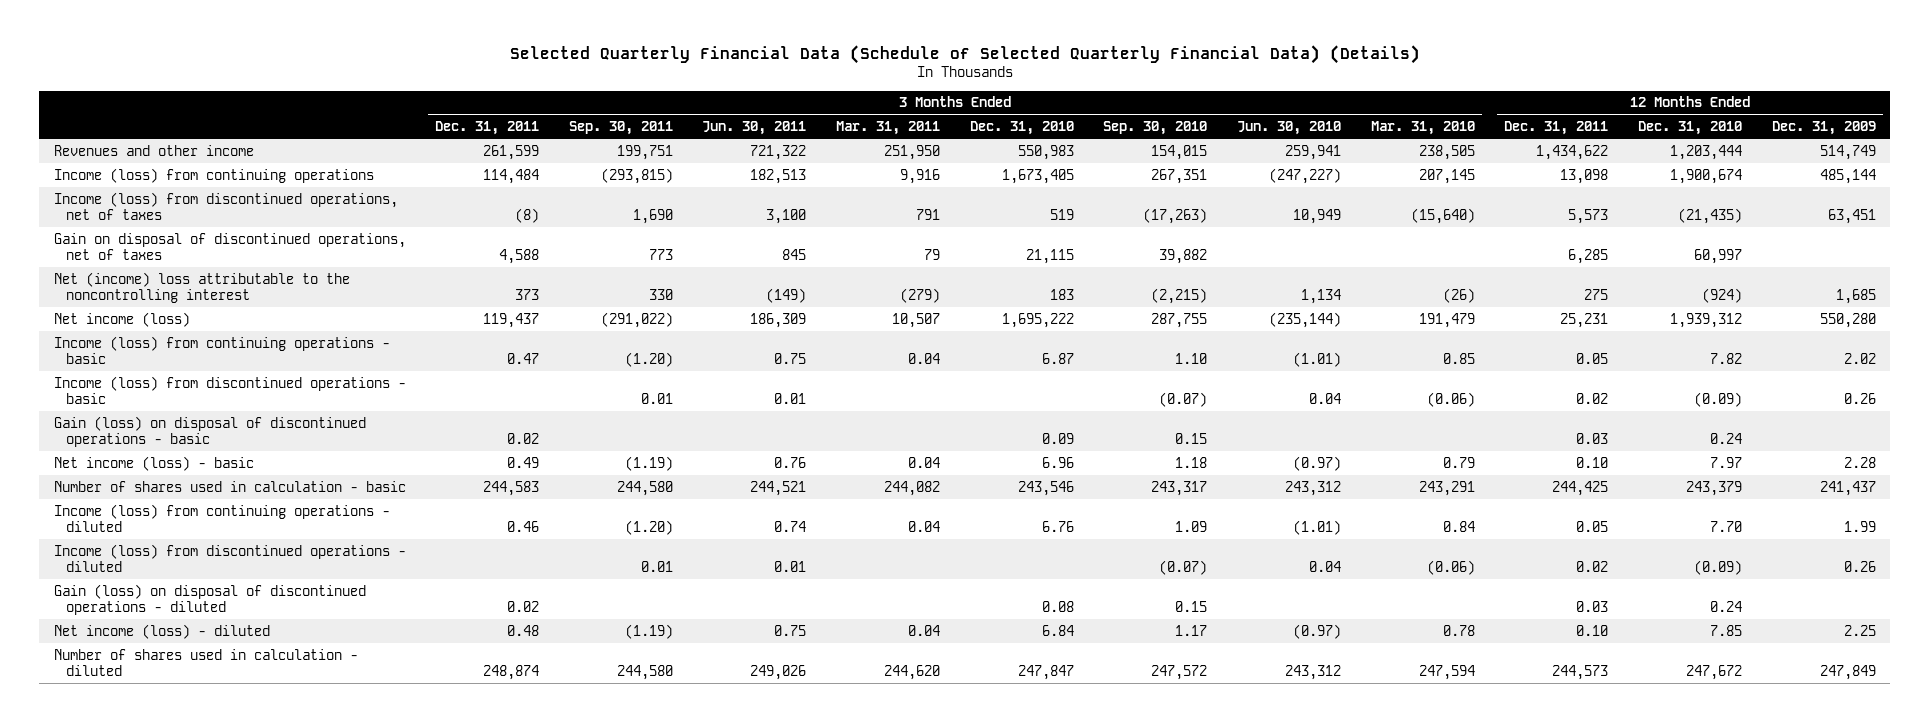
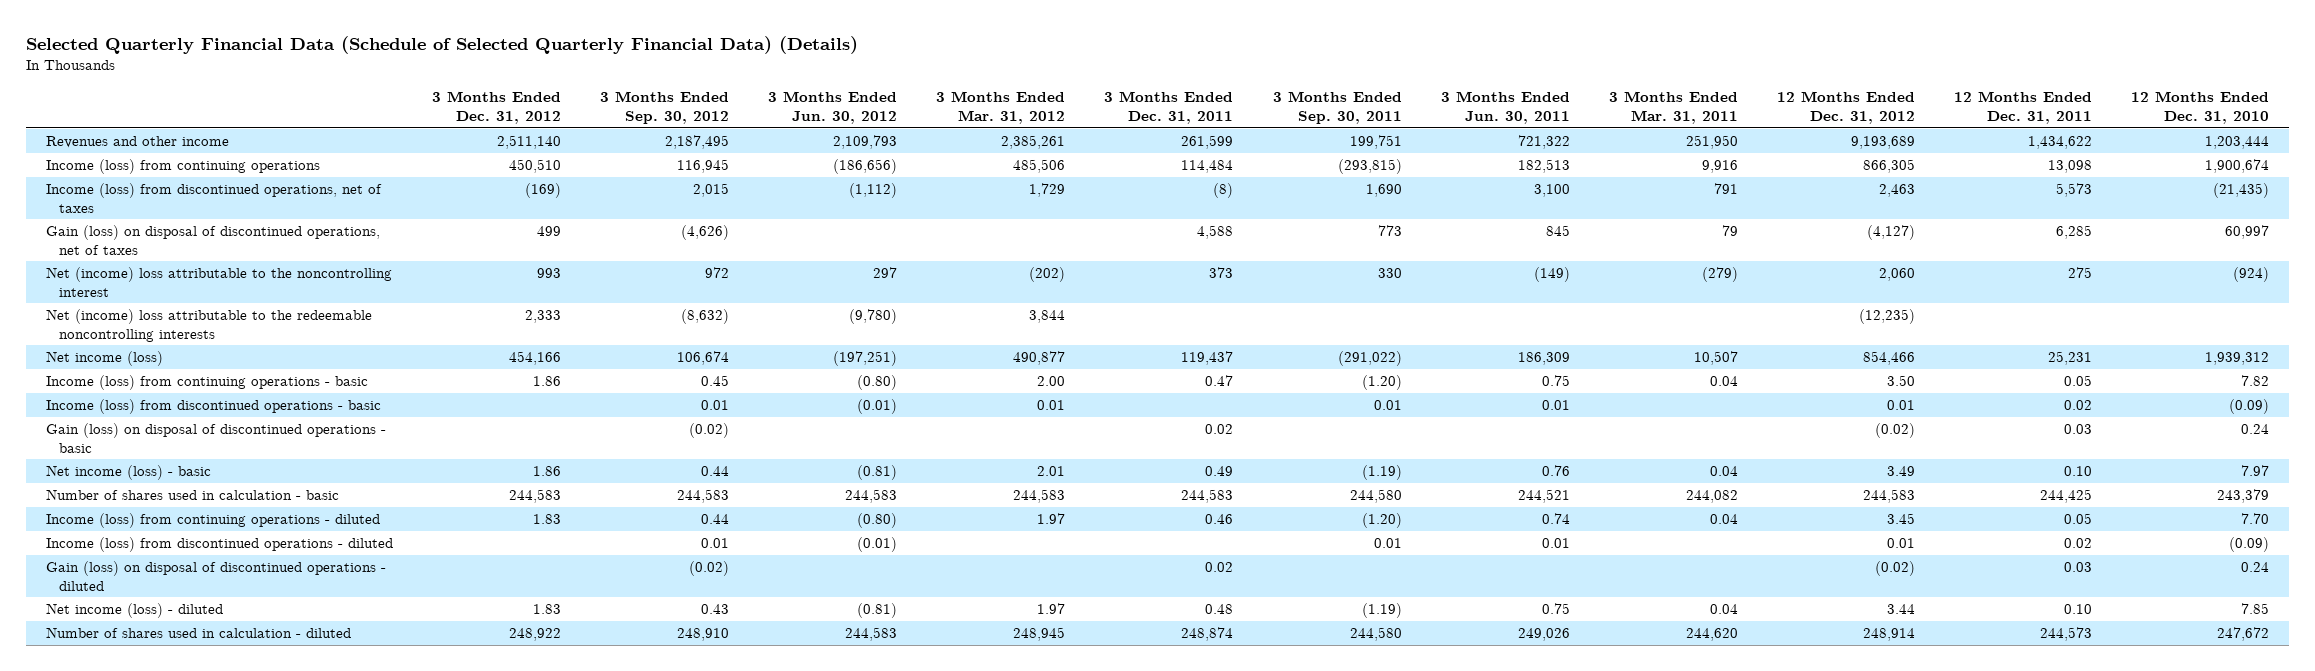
[969,120,1074,135] Dec. 31, 2010 -> none
[1103,120,1208,135] Sep. 30, 2010 -> none
[1237,120,1342,135] Jun. 30, 2010 -> none
[1370,120,1475,135] Mar. 31, 2010 -> none
[1771,120,1876,135] Dec. 31, 2009 -> none
none -> [432,91,562,125] 3 Months Ended Dec. 31, 2012
none -> [600,91,730,125] 3 Months Ended Sep. 30, 2012
none -> [768,91,898,125] 3 Months Ended Jun. 30, 2012
none -> [936,91,1066,125] 3 Months Ended Mar. 31, 2012
none -> [1776,91,1915,125] 12 Months Ended Dec. 31, 2012
[53,232,406,260] Gain on disposal of discontinued operations, net of taxes -> [46,224,381,255] Gain (loss) on disposal of discontinued operations, net of taxes
none -> [46,308,373,342] Net (income) loss attributable to the redeemable noncontrolling interests

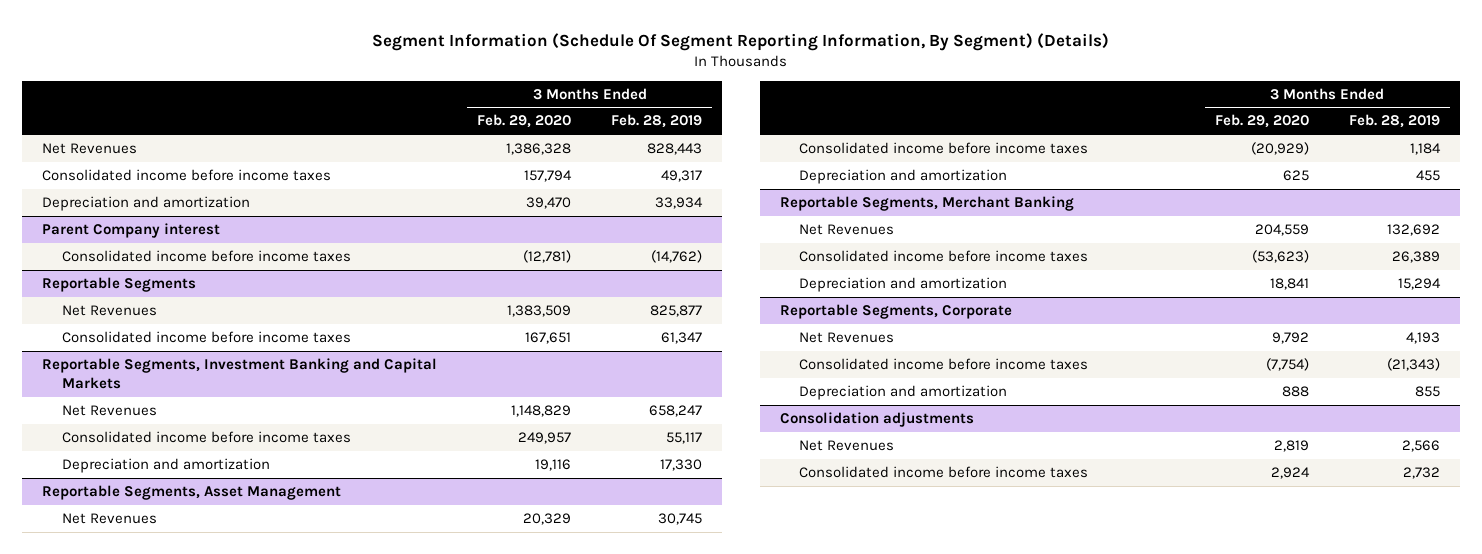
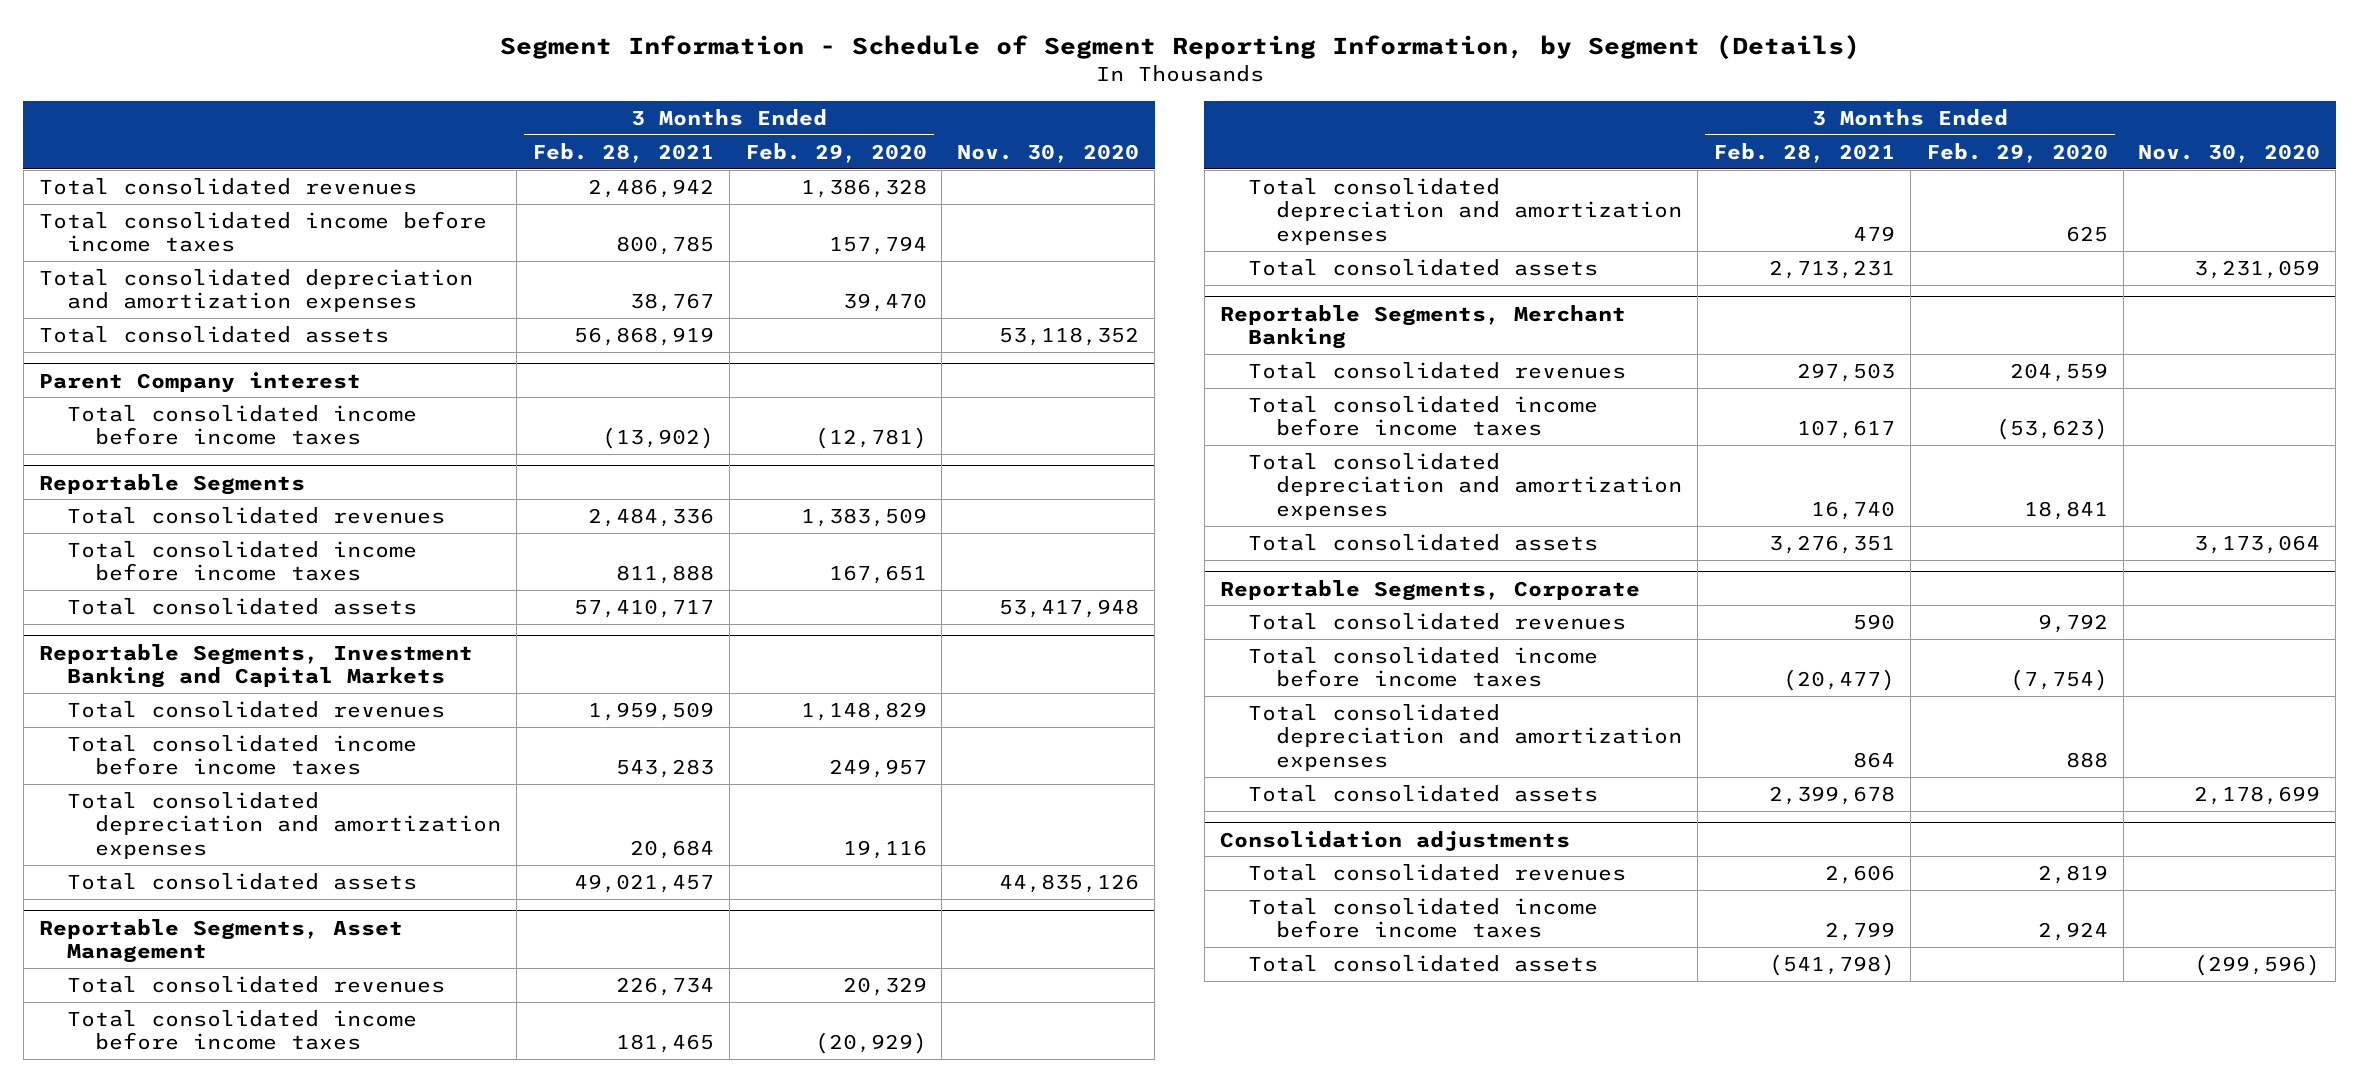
[371,32,1109,51] Segment Information (Schedule Of Segment Reporting Information, By Segment) (Details) -> [499,35,1860,61] Segment Information - Schedule of Segment Reporting Information, by Segment (Details)
[611,114,703,129] Feb. 28, 2019 -> none
none -> [531,142,714,163] Feb. 28, 2021
none -> [957,143,1140,163] Nov. 30, 2020
[42,143,138,155] Net Revenues -> [38,177,417,195] Total consolidated revenues
[42,169,332,182] Consolidated income before income taxes -> [38,210,487,253] Total consolidated income before income taxes
[42,196,251,212] Depreciation and amortization -> [38,268,473,313] Total consolidated depreciation and amortization expenses
none -> [38,325,389,343] Total consolidated assets
[62,250,352,263] Consolidated income before income taxes -> [66,404,417,446] Total consolidated income before income taxes
[62,305,158,317] Net Revenues -> [66,506,445,524] Total consolidated revenues
[62,331,352,344] Consolidated income before income taxes -> [66,540,417,582] Total consolidated income before income taxes
none -> [66,597,417,615] Total consolidated assets
[62,405,158,417] Net Revenues -> [66,700,445,718] Total consolidated revenues
[62,431,352,444] Consolidated income before income taxes -> [66,734,417,776] Total consolidated income before income taxes
[62,458,271,474] Depreciation and amortization -> [66,791,502,859] Total consolidated depreciation and amortization expenses
none -> [66,872,417,890] Total consolidated assets
[62,513,158,525] Net Revenues -> [66,975,445,993] Total consolidated revenues
[799,142,1089,155] Consolidated income before income taxes -> [66,1009,417,1051] Total consolidated income before income taxes
[799,169,1008,185] Depreciation and amortization -> [1248,177,1683,245] Total consolidated depreciation and amortization expenses
none -> [1248,258,1599,276] Total consolidated assets
[799,224,895,236] Net Revenues -> [1248,361,1627,379] Total consolidated revenues
[799,250,1089,263] Consolidated income before income taxes -> [1248,395,1599,437] Total consolidated income before income taxes
[799,277,1008,293] Depreciation and amortization -> [1248,452,1683,520] Total consolidated depreciation and amortization expenses
none -> [1248,533,1599,551] Total consolidated assets
[799,332,895,344] Net Revenues -> [1248,612,1627,630] Total consolidated revenues
[799,358,1089,371] Consolidated income before income taxes -> [1248,646,1599,688] Total consolidated income before income taxes
[799,385,1008,401] Depreciation and amortization -> [1248,703,1683,771] Total consolidated depreciation and amortization expenses
none -> [1248,784,1599,802] Total consolidated assets
[799,440,895,452] Net Revenues -> [1248,863,1627,881] Total consolidated revenues
[799,466,1089,479] Consolidated income before income taxes -> [1248,897,1599,939] Total consolidated income before income taxes
none -> [1248,954,1599,972] Total consolidated assets

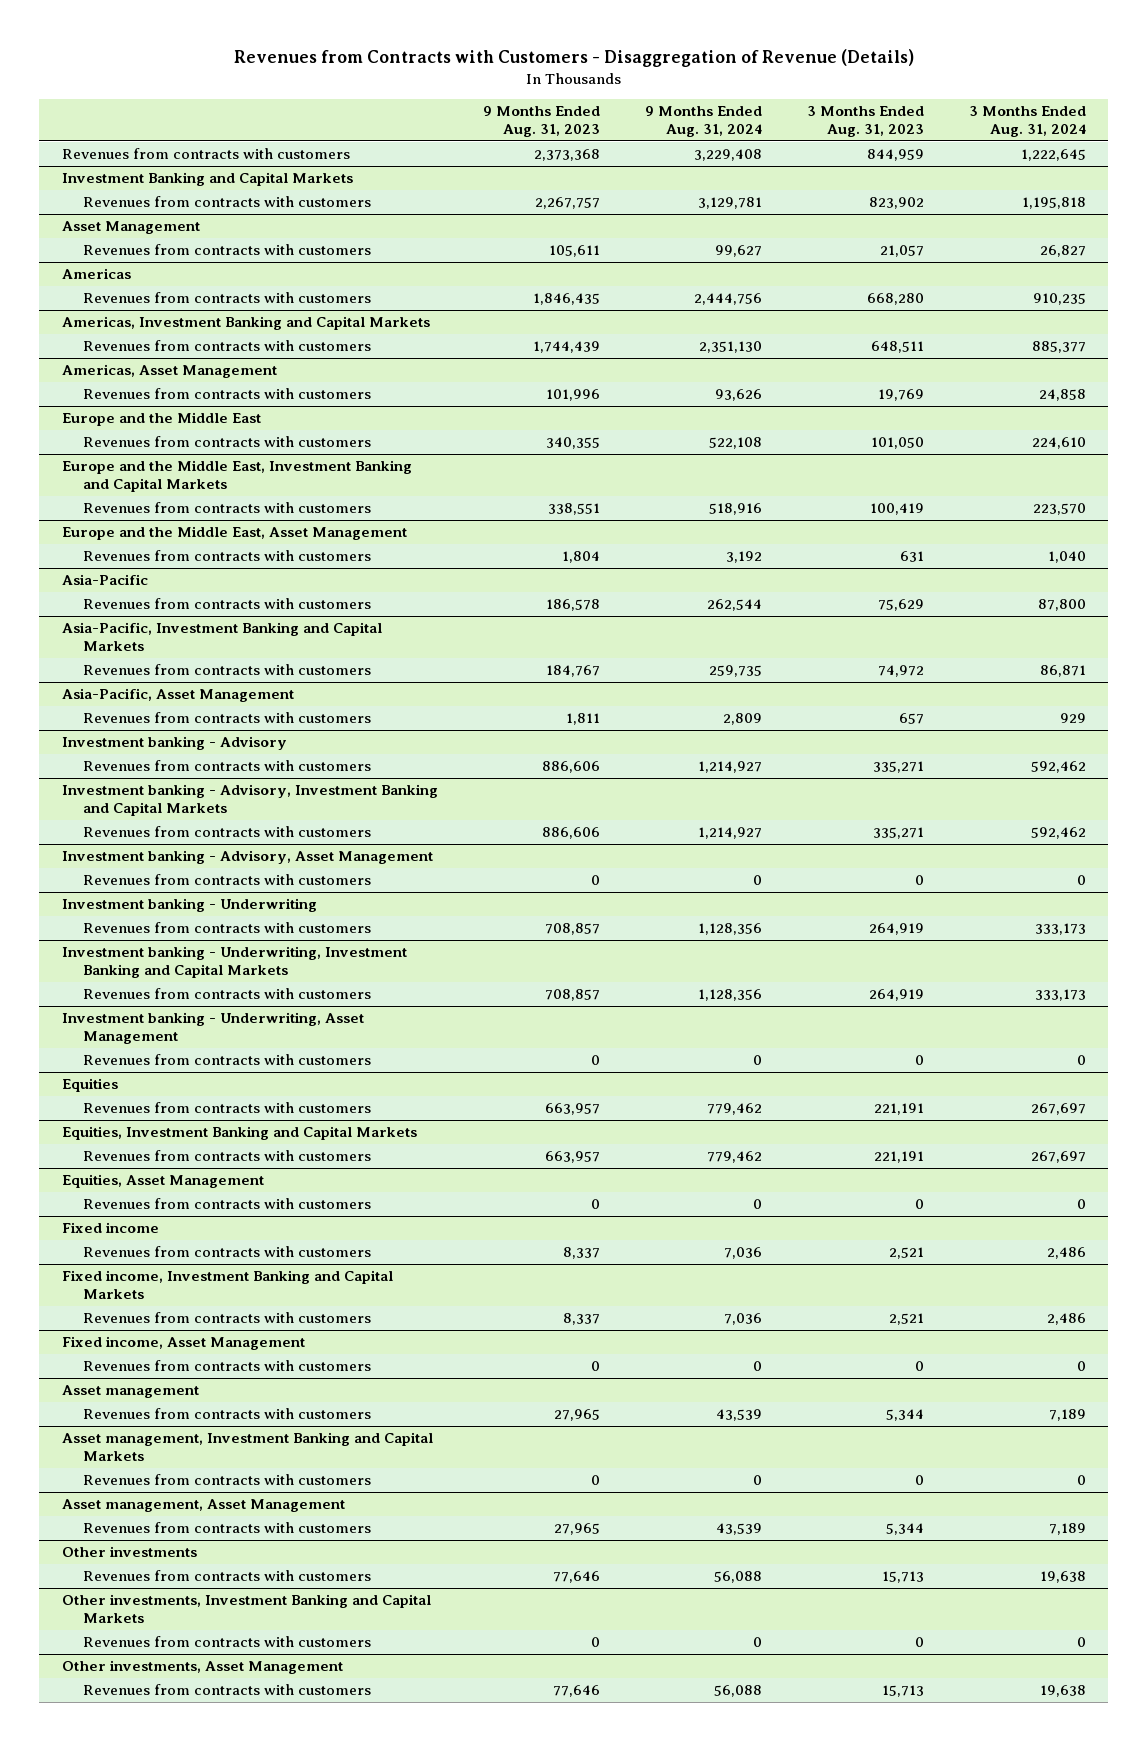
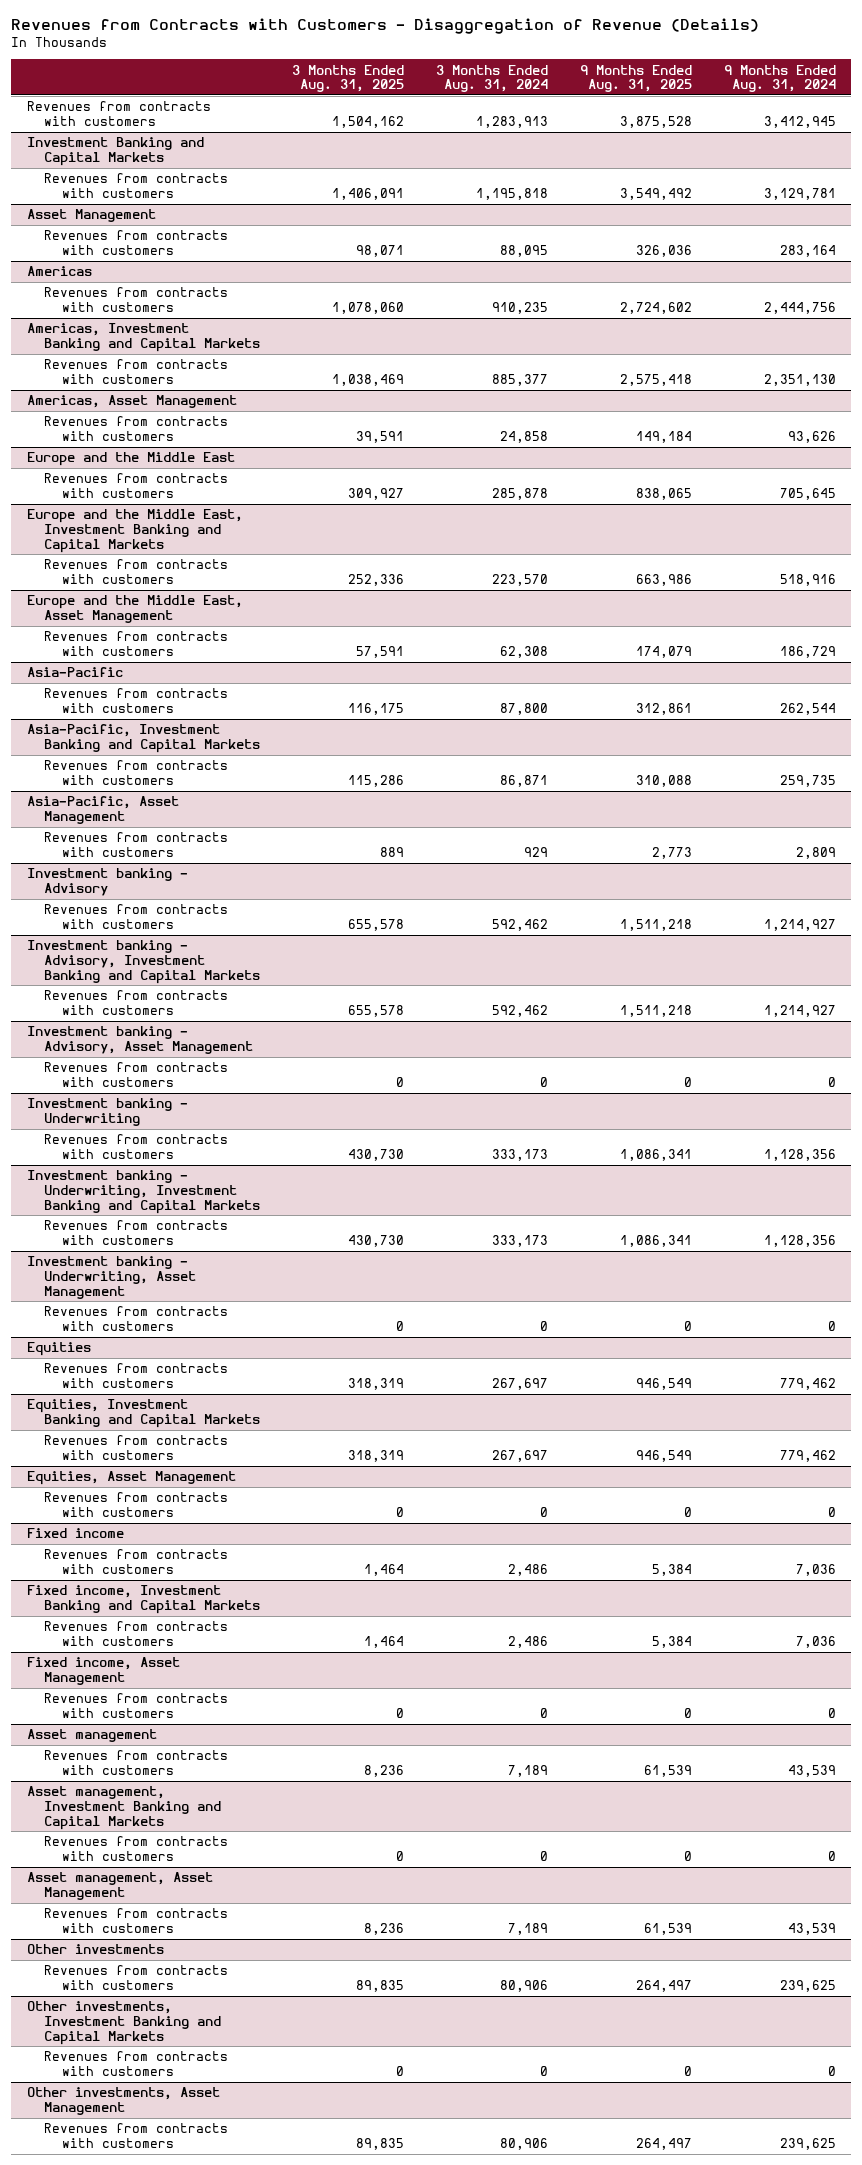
[482,106,600,138] 9 Months Ended Aug. 31, 2023 -> none
[806,106,924,138] 3 Months Ended Aug. 31, 2023 -> none
none -> [292,64,405,93] 3 Months Ended Aug. 31, 2025
none -> [579,64,692,93] 9 Months Ended Aug. 31, 2025
[693,149,762,162] 3,229,408 -> [763,115,836,128] 3,412,945
[1020,149,1086,162] 1,222,645 -> [475,115,548,128] 1,283,913
[714,245,762,258] 99,627 -> [779,244,836,257] 283,164
[1039,245,1086,258] 26,827 -> [499,244,548,257] 88,095
[708,437,762,450] 522,108 -> [779,487,836,500] 705,645
[1031,437,1086,450] 224,610 -> [491,487,548,500] 285,878
[725,551,762,564] 3,192 -> [779,645,836,658] 186,729
[1047,551,1086,564] 1,040 -> [499,645,548,658] 62,308
[713,1571,762,1584] 56,088 -> [779,1979,836,1992] 239,625
[1039,1571,1086,1584] 19,638 -> [499,1979,548,1992] 80,906
[713,1685,762,1698] 56,088 -> [779,2137,836,2150] 239,625
[1039,1685,1086,1698] 19,638 -> [499,2137,548,2150] 80,906

